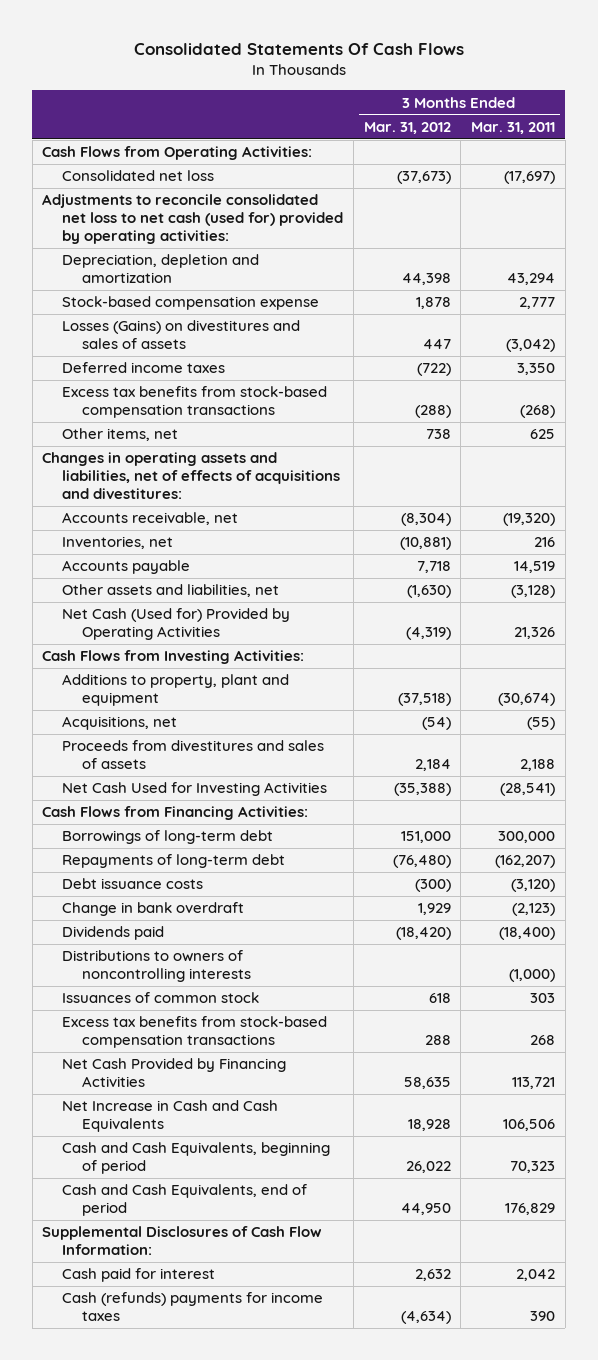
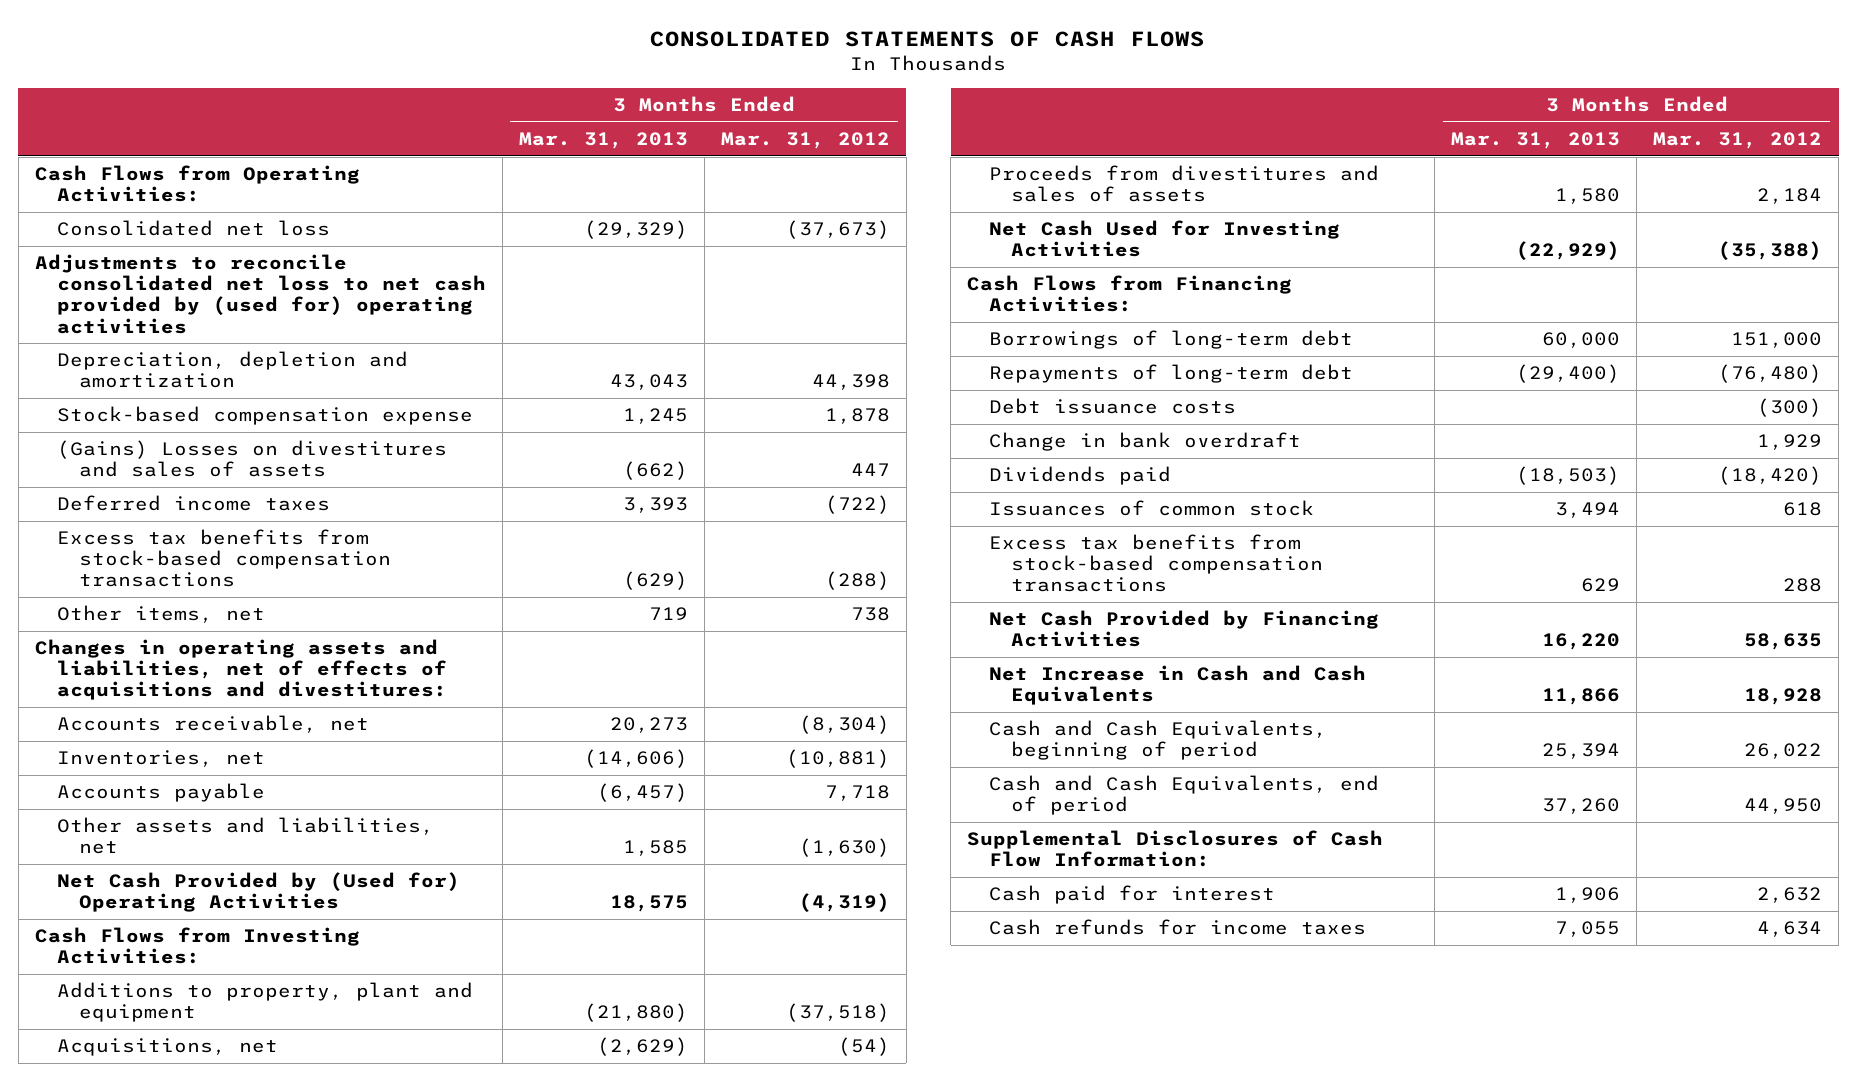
[133,43,464,56] Consolidated Statements Of Cash Flows -> [650,30,1206,47] CONSOLIDATED STATEMENTS OF CASH FLOWS
[471,121,556,134] Mar. 31, 2011 -> none
none -> [518,132,688,150] Mar. 31, 2013
[42,194,344,244] Adjustments to reconcile consolidated net loss to net cash (used for) provided by operating activities: -> [34,254,486,334] Adjustments to reconcile consolidated net loss to net cash provided by (used for) operating activities
[62,320,301,350] Losses (Gains) on divestitures and sales of assets -> [56,440,447,478] (Gains) Losses on divestitures and sales of assets
[62,608,291,641] Net Cash (Used for) Provided by Operating Activities -> [56,872,460,913] Net Cash Provided by (Used for) Operating Activities
[62,950,252,983] Distributions to owners of noncontrolling interests -> none
[62,1292,324,1322] Cash (refunds) payments for income taxes -> [989,919,1367,936] Cash refunds for income taxes
[400,1311,451,1325] (4,634) -> [1757,921,1823,938] 4,634

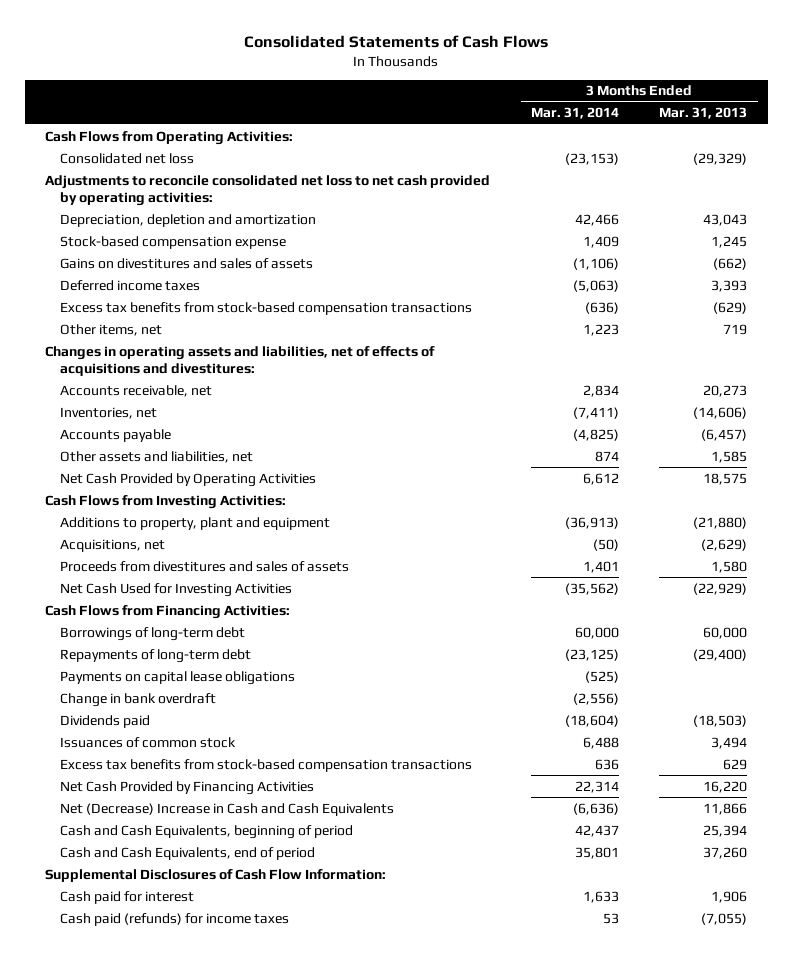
[650,30,1206,47] CONSOLIDATED STATEMENTS OF CASH FLOWS -> [244,34,549,48] Consolidated Statements of Cash Flows
[720,132,890,150] Mar. 31, 2012 -> none
none -> [530,107,619,120] Mar. 31, 2014
[34,254,486,334] Adjustments to reconcile consolidated net loss to net cash provided by (used for) operating activities -> [45,174,491,207] Adjustments to reconcile consolidated net loss to net cash provided by operating activities:
[56,440,447,478] (Gains) Losses on divestitures and sales of assets -> [60,257,314,269] Gains on divestitures and sales of assets
[56,872,460,913] Net Cash Provided by (Used for) Operating Activities -> [60,472,317,487] Net Cash Provided by Operating Activities
[989,398,1237,415] Debt issuance costs -> none
none -> [60,670,296,685] Payments on capital lease obligations
[989,665,1367,706] Net Increase in Cash and Cash Equivalents -> [60,802,395,816] Net (Decrease) Increase in Cash and Cash Equivalents
[989,919,1367,936] Cash refunds for income taxes -> [60,912,290,926] Cash paid (refunds) for income taxes
[1555,921,1621,938] 7,055 -> [701,912,748,925] (7,055)

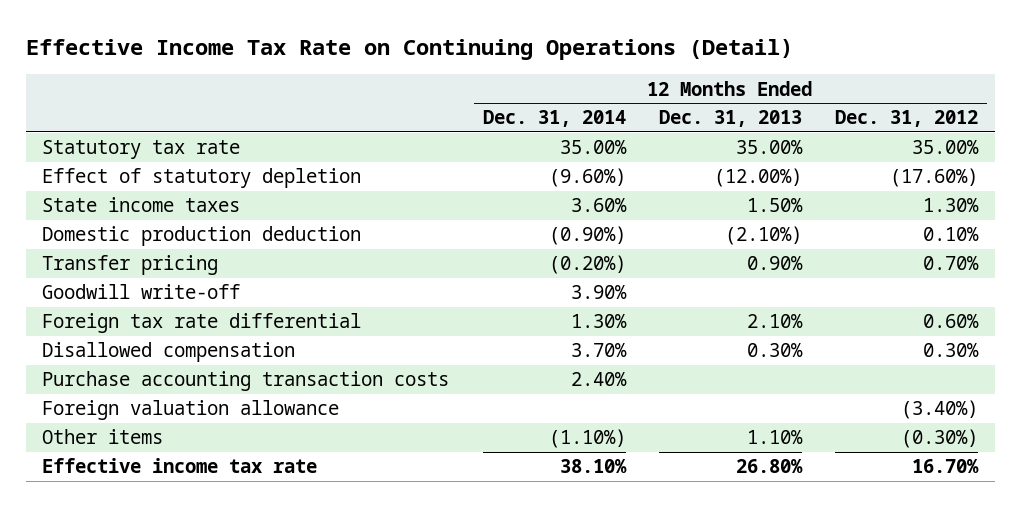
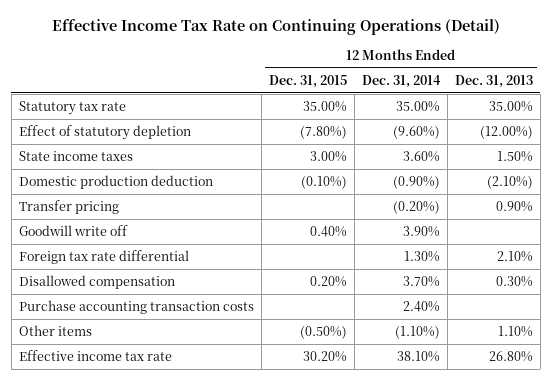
[835,110,979,128] Dec. 31, 2012 -> none
none -> [268,74,347,88] Dec. 31, 2015
[42,284,241,300] Goodwill write-off -> [18,224,128,236] Goodwill write off
[42,400,340,421] Foreign valuation allowance -> none

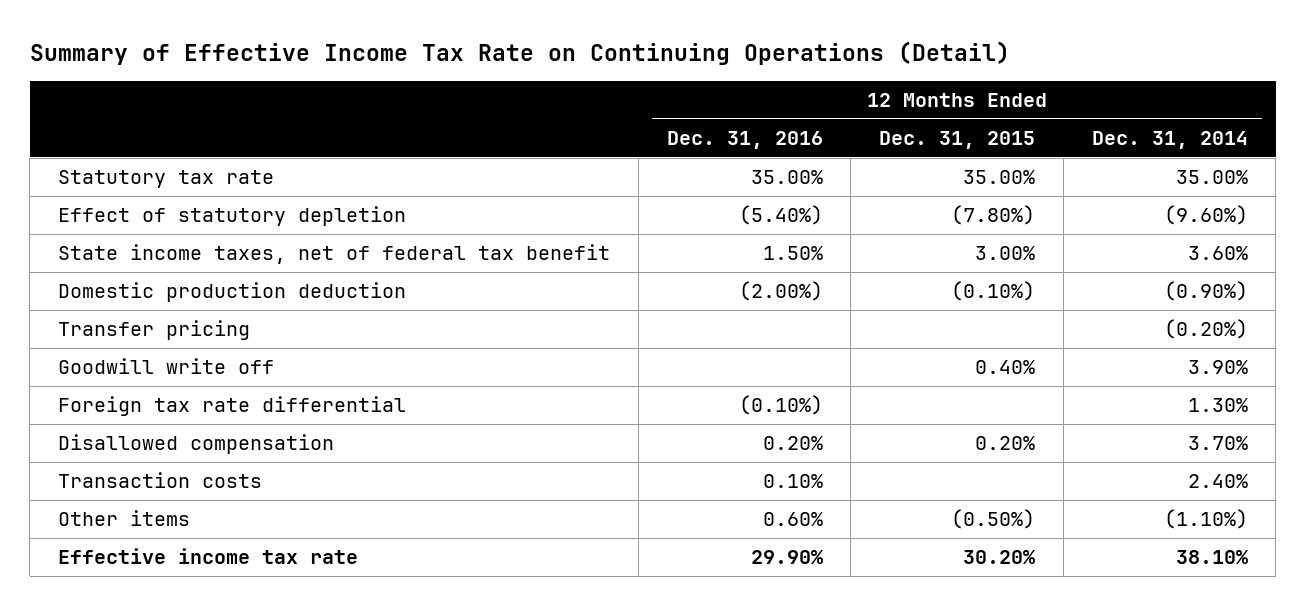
[51,18,500,35] Effective Income Tax Rate on Continuing Operations (Detail) -> [29,40,1010,65] Summary of Effective Income Tax Rate on Continuing Operations (Detail)
[454,74,533,88] Dec. 31, 2013 -> none
none -> [666,130,823,149] Dec. 31, 2016
[18,150,133,161] State income taxes -> [58,244,611,265] State income taxes, net of federal tax benefit
[18,299,254,314] Purchase accounting transaction costs -> [58,472,263,489] Transaction costs

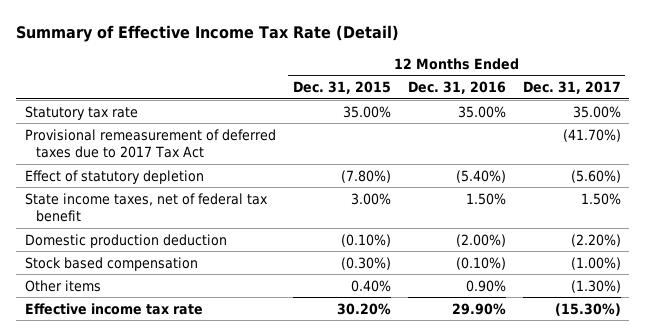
[29,40,1010,65] Summary of Effective Income Tax Rate on Continuing Operations (Detail) -> [16,25,400,43] Summary of Effective Income Tax Rate (Detail)
[1091,130,1248,149] Dec. 31, 2014 -> none
none -> [522,81,621,95] Dec. 31, 2017
none -> [24,128,276,159] Provisional remeasurement of deferred taxes due to 2017 Tax Act
[58,320,251,341] Transfer pricing -> none
[58,358,275,375] Goodwill write off -> none
[58,396,407,417] Foreign tax rate differential -> none
[58,472,263,489] Transaction costs -> none
[58,434,335,455] Disallowed compensation -> [24,256,198,271] Stock based compensation
[762,436,823,451] 0.20% -> [455,256,506,270] (0.10%)
[975,436,1036,451] 0.20% -> [340,256,391,270] (0.30%)
[762,512,823,527] 0.60% -> [465,279,506,292] 0.90%
[951,509,1036,530] (0.50%) -> [350,279,391,292] 0.40%

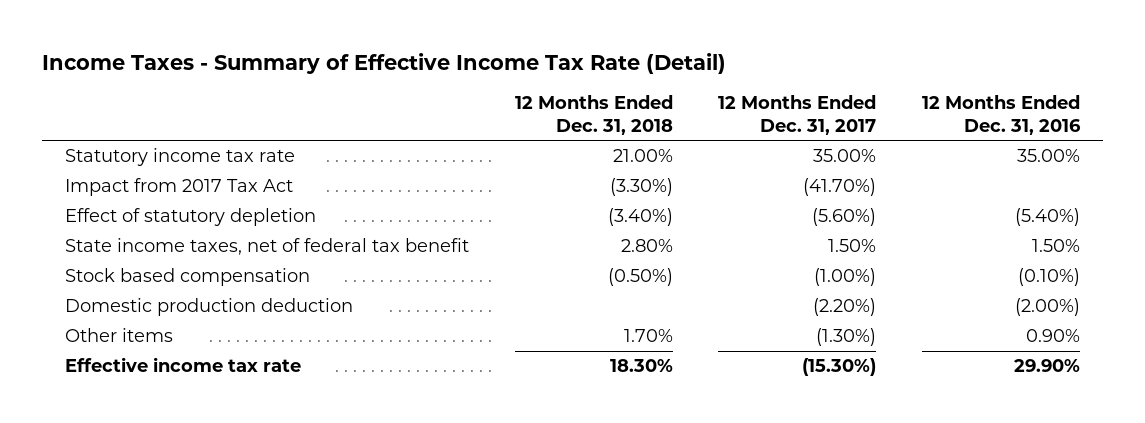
[16,25,400,43] Summary of Effective Income Tax Rate (Detail) -> [41,53,726,75] Income Taxes - Summary of Effective Income Tax Rate (Detail)
[292,81,391,95] Dec. 31, 2015 -> none
none -> [514,95,673,135] 12 Months Ended Dec. 31, 2018
[24,105,138,120] Statutory tax rate -> [64,148,295,167] Statutory income tax rate
[24,128,276,159] Provisional remeasurement of deferred taxes due to 2017 Tax Act -> [64,178,293,197] Impact from 2017 Tax Act
[24,233,227,248] Domestic production deduction -> [64,298,353,317] Domestic production deduction

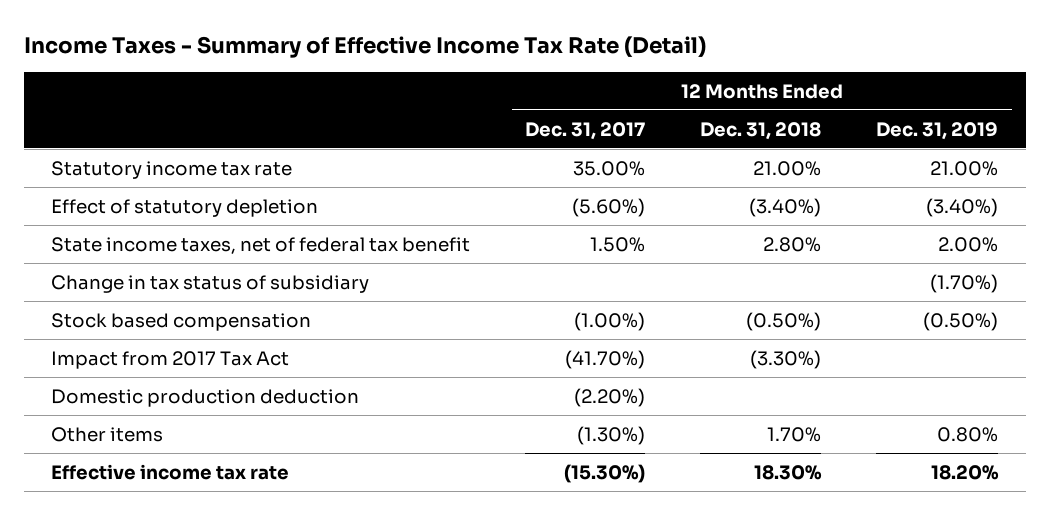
[922,95,1082,135] 12 Months Ended Dec. 31, 2016 -> none
none -> [876,121,999,140] Dec. 31, 2019
none -> [51,274,370,293] Change in tax status of subsidiary
[64,178,293,197] Impact from 2017 Tax Act -> [51,350,290,369] Impact from 2017 Tax Act

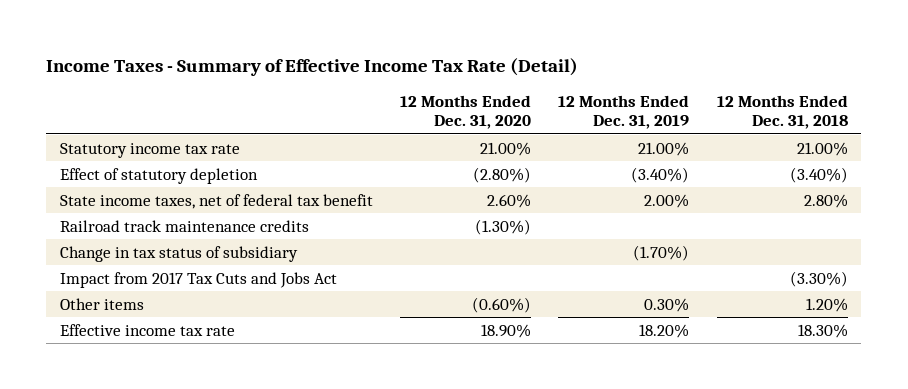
[525,121,646,140] Dec. 31, 2017 -> none
none -> [400,94,532,130] 12 Months Ended Dec. 31, 2020
none -> [59,219,309,232] Railroad track maintenance credits
[51,312,312,331] Stock based compensation -> none
[51,388,360,407] Domestic production deduction -> none
[51,350,290,369] Impact from 2017 Tax Act -> [59,271,337,288] Impact from 2017 Tax Cuts and Jobs Act
[767,426,822,442] 1.70% -> [805,297,848,312] 1.20%
[937,426,999,442] 0.80% -> [644,297,690,312] 0.30%

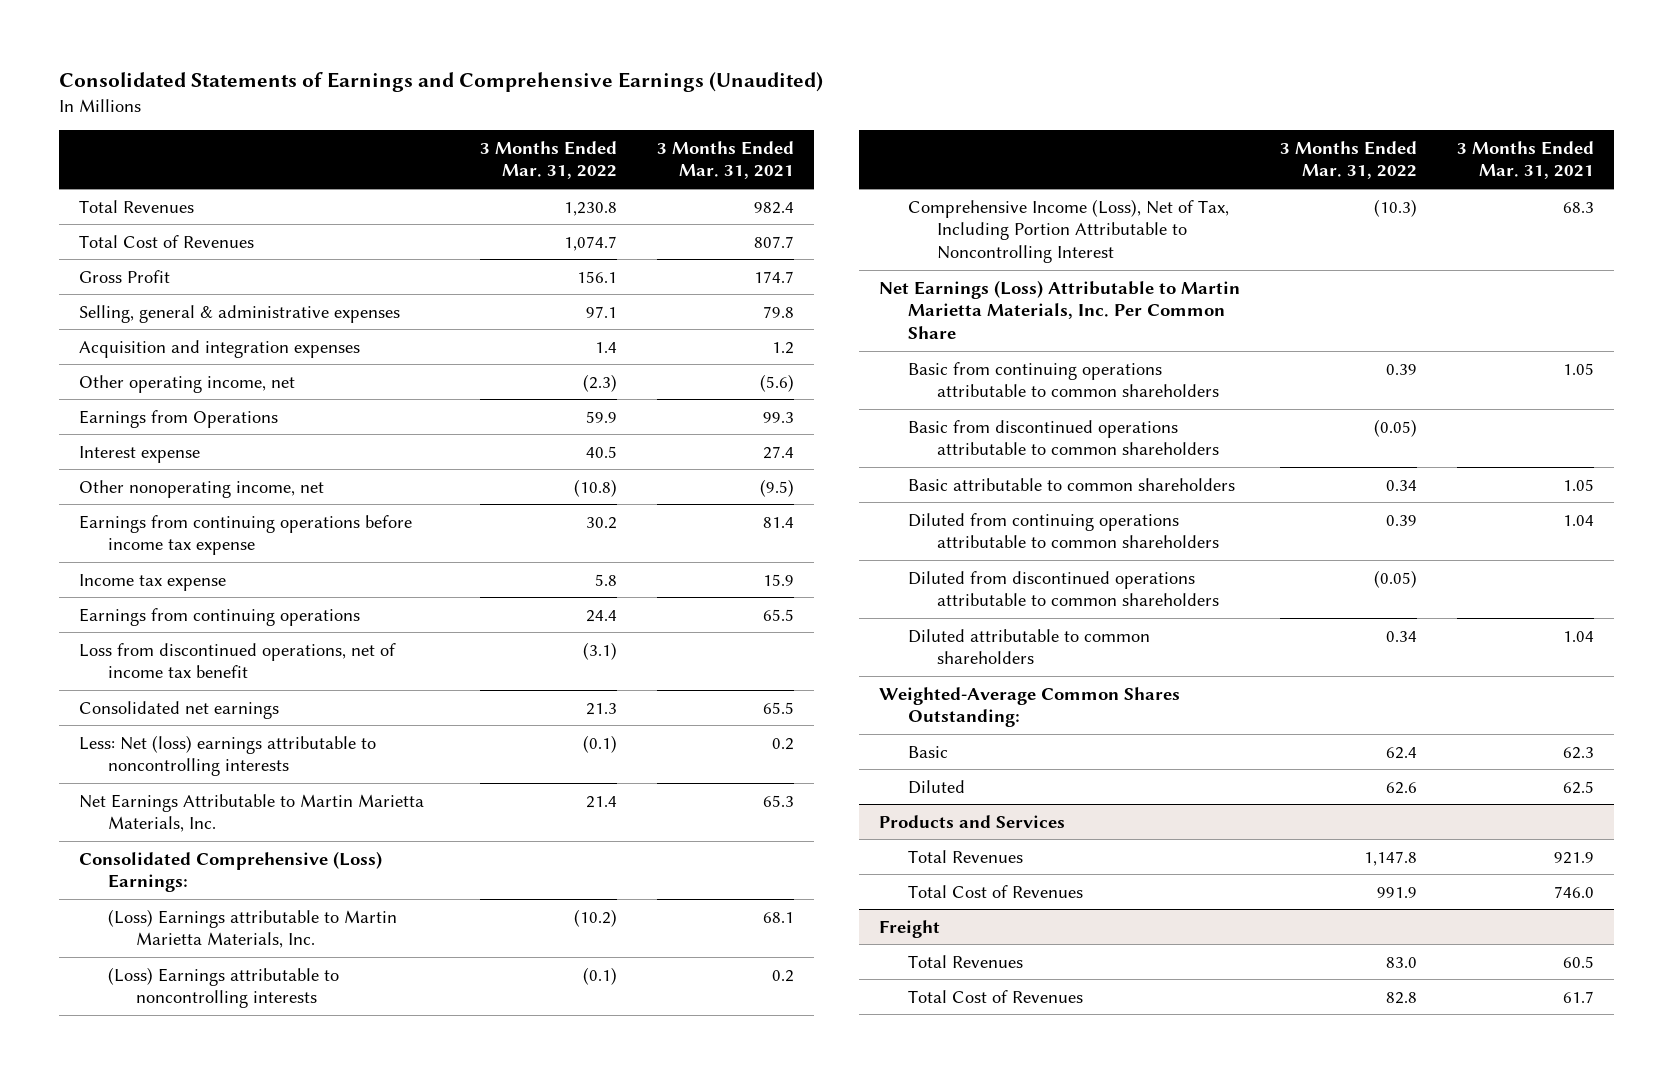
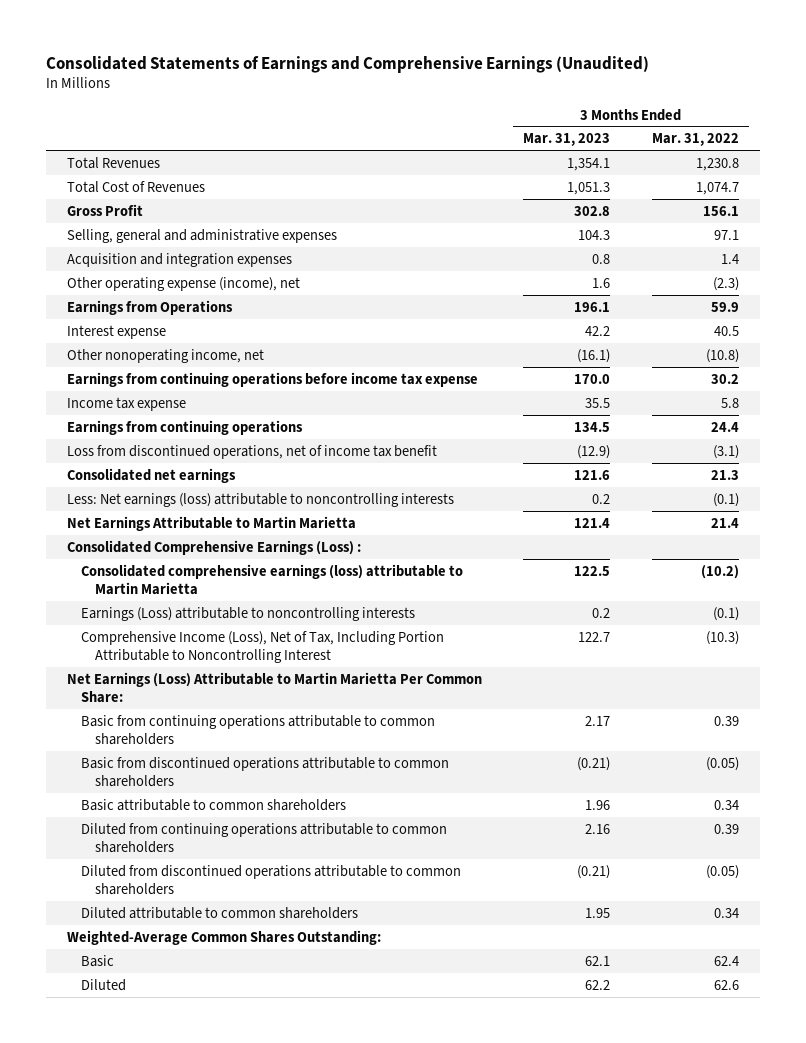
[656,140,794,180] 3 Months Ended Mar. 31, 2021 -> none
none -> [523,133,611,147] Mar. 31, 2023
[78,304,400,323] Selling, general & administrative expenses -> [66,228,337,243] Selling, general and administrative expenses
[78,374,295,393] Other operating income, net -> [66,276,300,291] Other operating expense (income), net
[78,734,376,777] Less: Net (loss) earnings attributable to noncontrolling interests -> [66,492,454,507] Less: Net earnings (loss) attributable to noncontrolling interests
[78,793,424,833] Net Earnings Attributable to Martin Marietta Materials, Inc. -> [66,515,356,531] Net Earnings Attributable to Martin Marietta
[78,850,382,893] Consolidated Comprehensive (Loss) Earnings: -> [66,539,361,555] Consolidated Comprehensive Earnings (Loss) :
[107,908,397,949] (Loss) Earnings attributable to Martin Marietta Materials, Inc. -> [80,563,463,595] Consolidated comprehensive earnings (loss) attributable to Martin Marietta
[107,966,339,1009] (Loss) Earnings attributable to noncontrolling interests -> [80,606,415,621] Earnings (Loss) attributable to noncontrolling interests
[879,279,1241,340] Net Earnings (Loss) Attributable to Martin Marietta Materials, Inc. Per Common Share -> [66,671,482,703] Net Earnings (Loss) Attributable to Martin Marietta Per Common Share:
[879,814,1066,828] Products and Services -> none
[908,849,1024,863] Total Revenues -> none
[908,884,1084,898] Total Cost of Revenues -> none
[879,919,941,938] Freight -> none
[908,954,1024,968] Total Revenues -> none
[908,989,1084,1003] Total Cost of Revenues -> none

